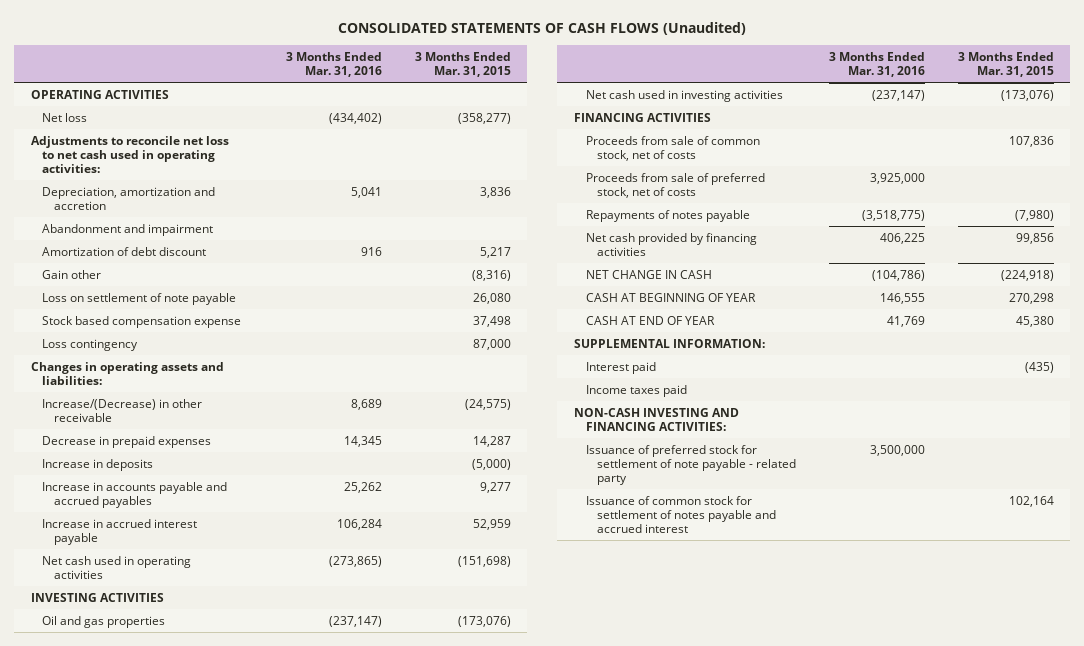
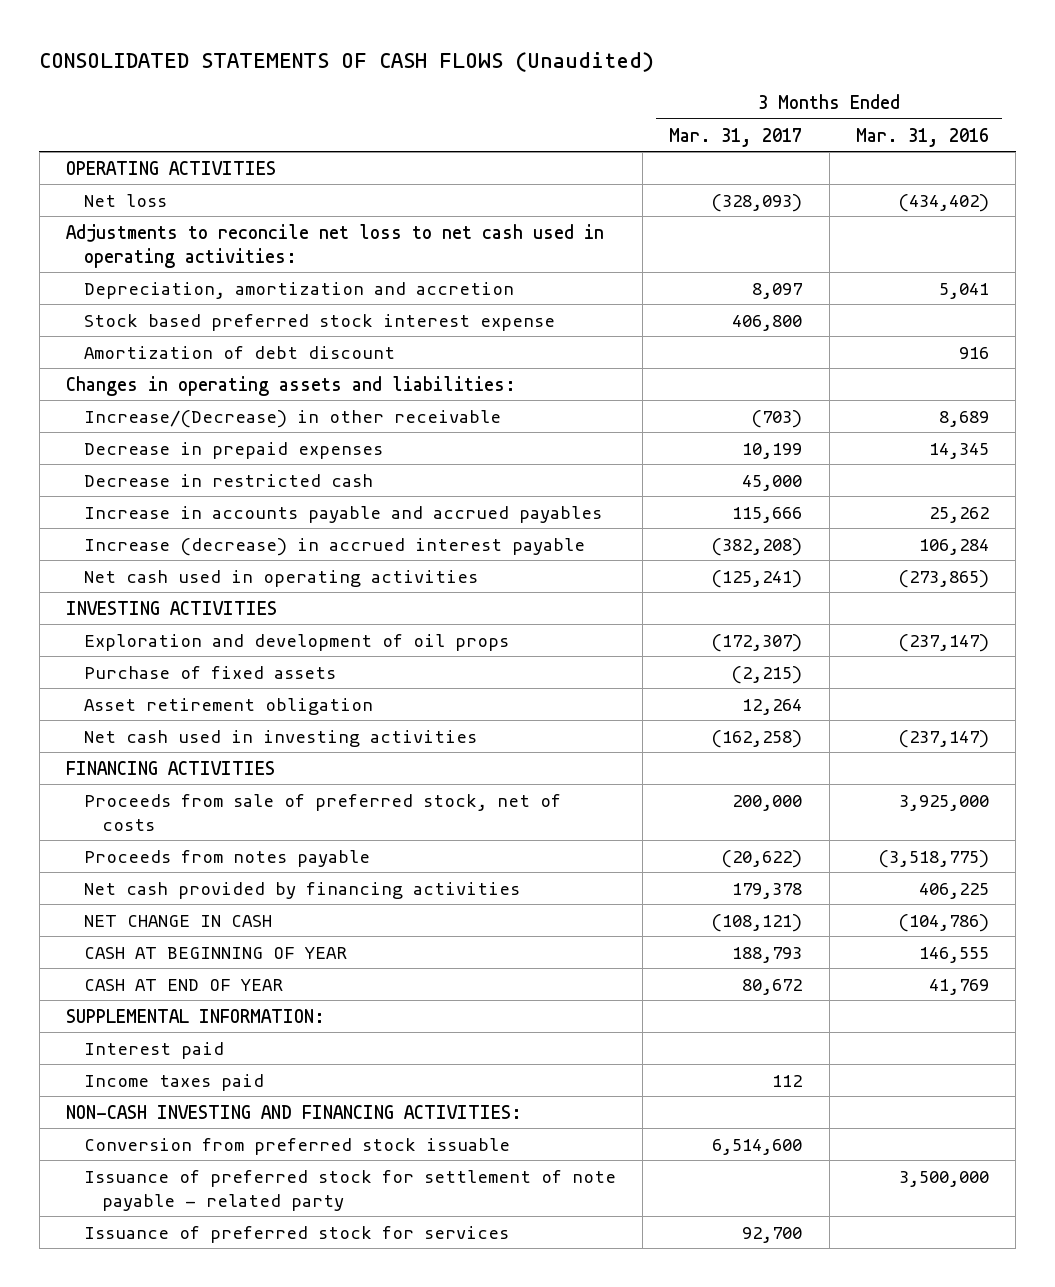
[414,52,511,78] 3 Months Ended Mar. 31, 2015 -> none
none -> [669,127,803,147] Mar. 31, 2017
[42,223,214,236] Abandonment and impairment -> none
none -> [84,313,556,331] Stock based preferred stock interest expense
[42,269,102,279] Gain other -> none
[42,292,237,305] Loss on settlement of note payable -> none
[42,315,242,328] Stock based compensation expense -> none
[42,338,139,351] Loss contingency -> none
[42,458,154,471] Increase in deposits -> none
none -> [84,473,374,487] Decrease in restricted cash
[42,518,198,545] Increase in accrued interest payable -> [84,537,586,556] Increase (decrease) in accrued interest payable
[42,615,166,628] Oil and gas properties -> [84,633,510,651] Exploration and development of oil props
none -> [84,665,337,679] Purchase of fixed assets
none -> [84,697,374,715] Asset retirement obligation
[585,135,760,161] Proceeds from sale of common stock, net of costs -> none
[585,209,750,222] Repayments of notes payable -> [84,849,371,867] Proceeds from notes payable
none -> [84,1137,511,1155] Conversion from preferred stock issuable
[585,495,777,534] Issuance of common stock for settlement of notes payable and accrued interest -> none
none -> [84,1225,510,1243] Issuance of preferred stock for services

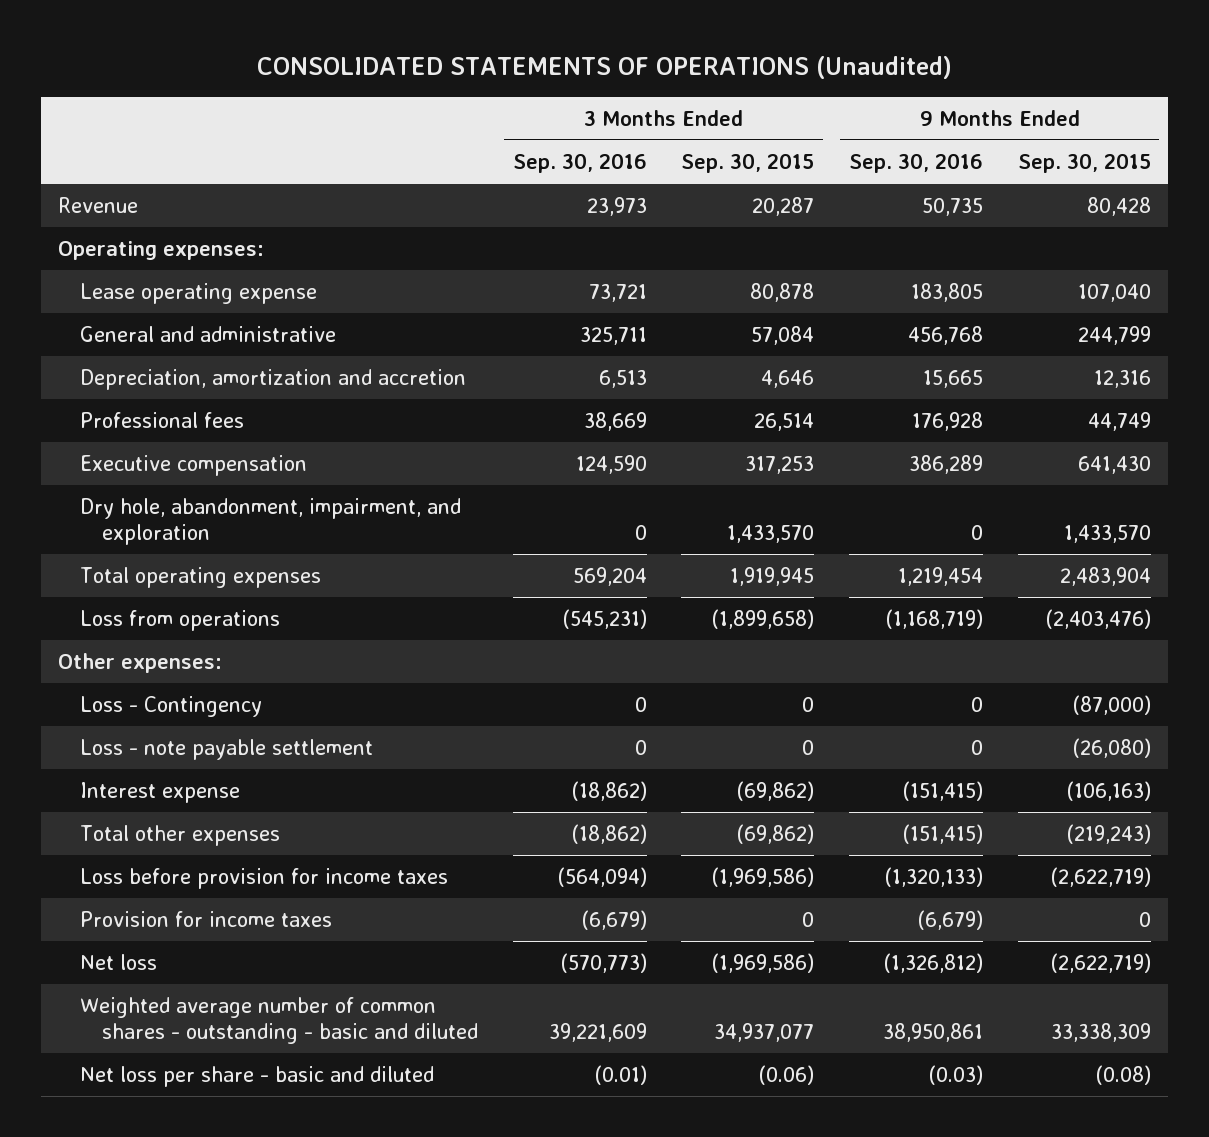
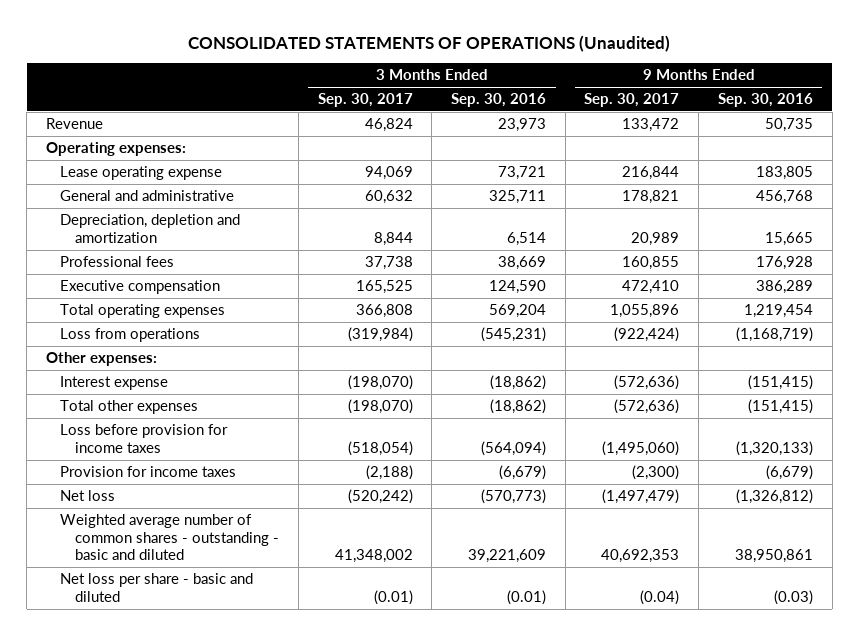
[681,152,815,173] Sep. 30, 2015 -> none
[1017,152,1151,173] Sep. 30, 2015 -> none
none -> [317,93,413,108] Sep. 30, 2017
none -> [584,93,680,108] Sep. 30, 2017
[80,369,467,391] Depreciation, amortization and accretion -> [60,214,241,243] Depreciation, depletion and amortization
[598,370,647,389] 6,513 -> [506,231,546,246] 6,514
[80,498,462,546] Dry hole, abandonment, impairment, and exploration -> none
[80,696,263,718] Loss - Contingency -> none
[80,739,374,761] Loss - note payable settlement -> none

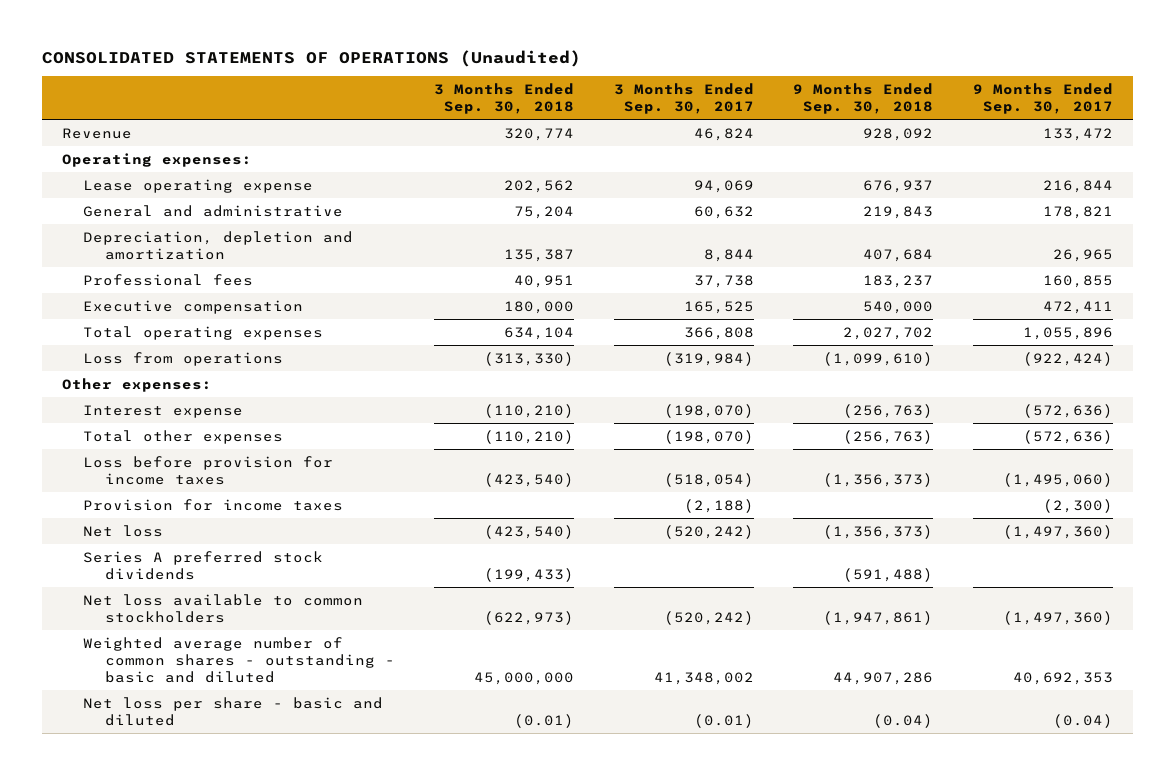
[450,93,546,108] Sep. 30, 2016 -> none
[717,93,813,108] Sep. 30, 2016 -> none
none -> [434,83,575,114] 3 Months Ended Sep. 30, 2018
none -> [793,83,934,114] 9 Months Ended Sep. 30, 2018
[631,231,680,246] 20,989 -> [1053,248,1114,262] 26,965
[622,280,680,295] 472,410 -> [1043,300,1114,314] 472,411
[602,489,680,505] (1,497,479) -> [1003,524,1114,539] (1,497,360)
none -> [83,550,324,580] Series A preferred stock dividends
none -> [83,593,364,623] Net loss available to common stockholders

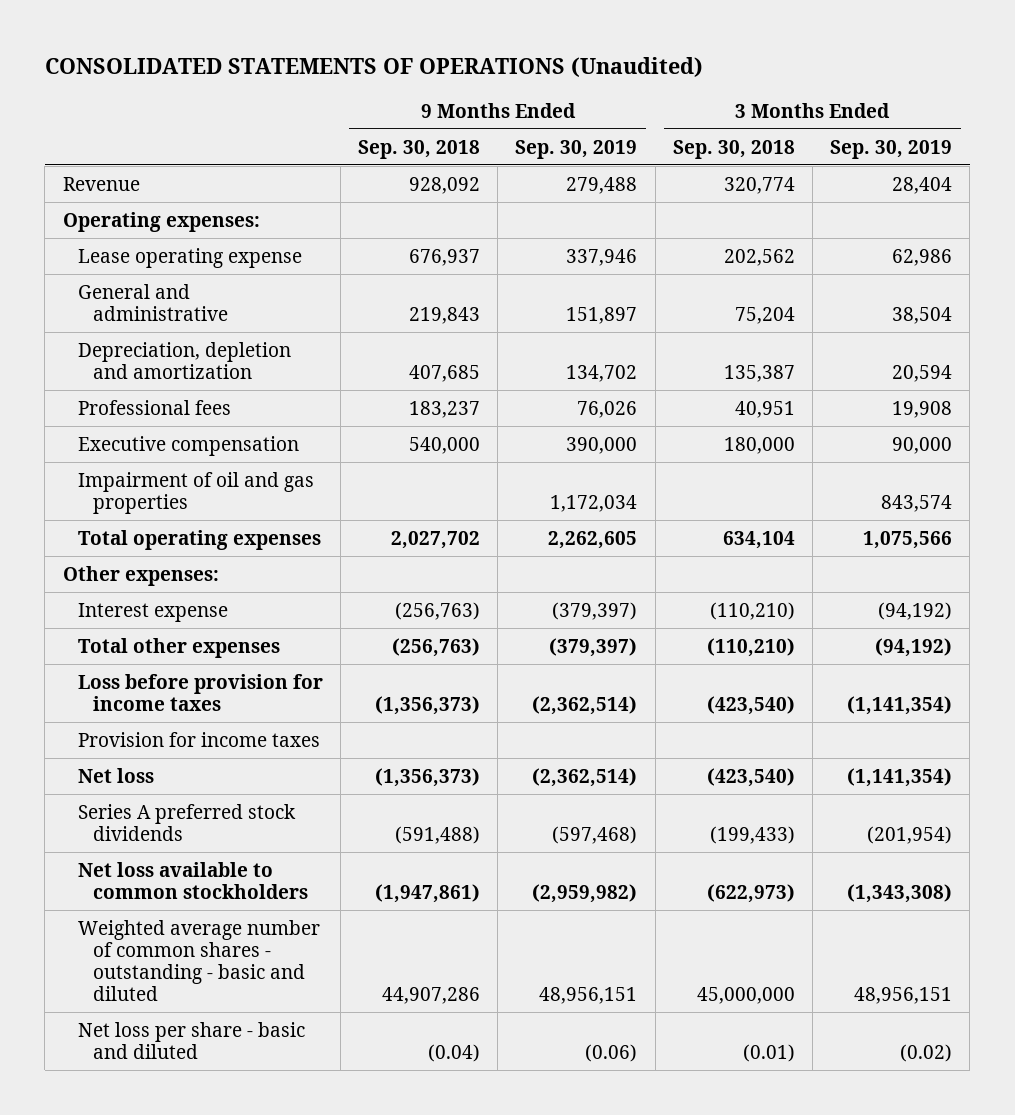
[613,83,754,114] 3 Months Ended Sep. 30, 2017 -> none
[973,83,1114,114] 9 Months Ended Sep. 30, 2017 -> none
none -> [515,139,638,159] Sep. 30, 2019
none -> [830,139,953,159] Sep. 30, 2019
[863,248,934,262] 407,684 -> [409,364,481,382] 407,685
none -> [77,471,314,514] Impairment of oil and gas properties
[83,351,284,366] Loss from operations -> none

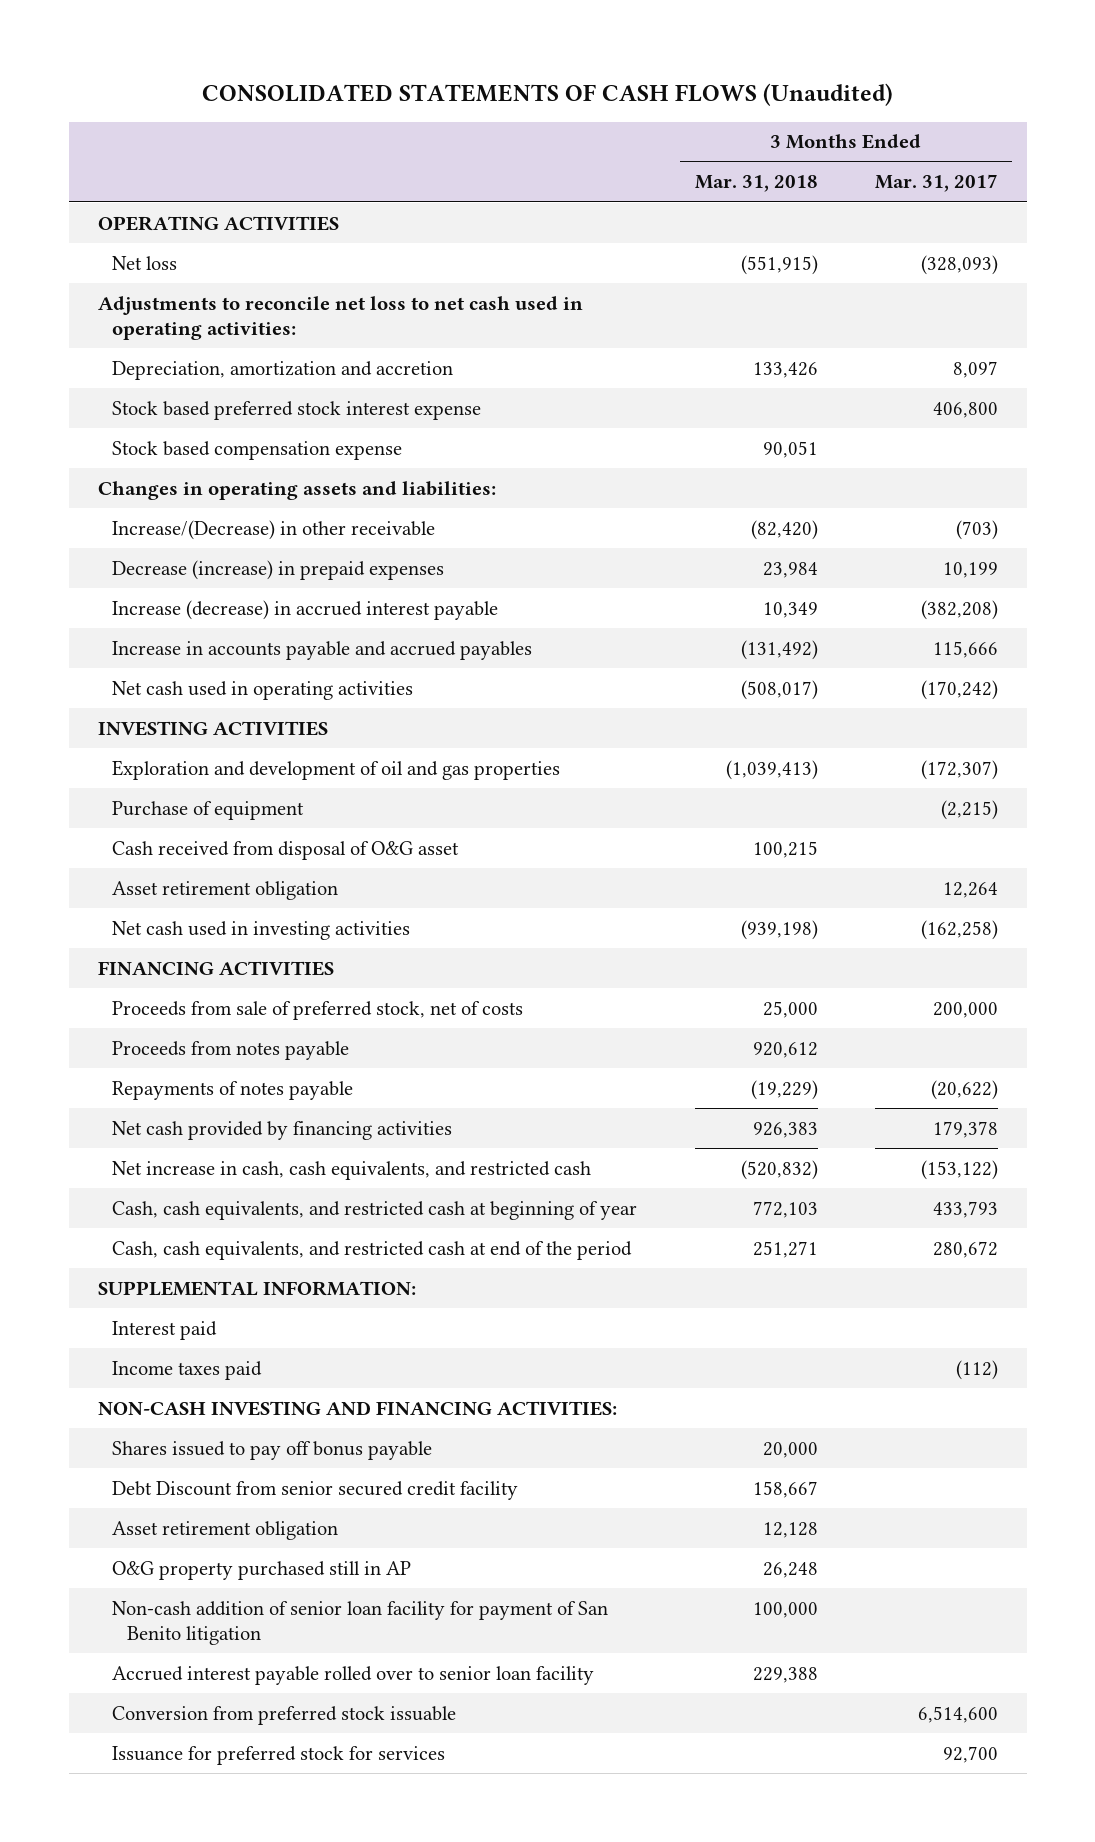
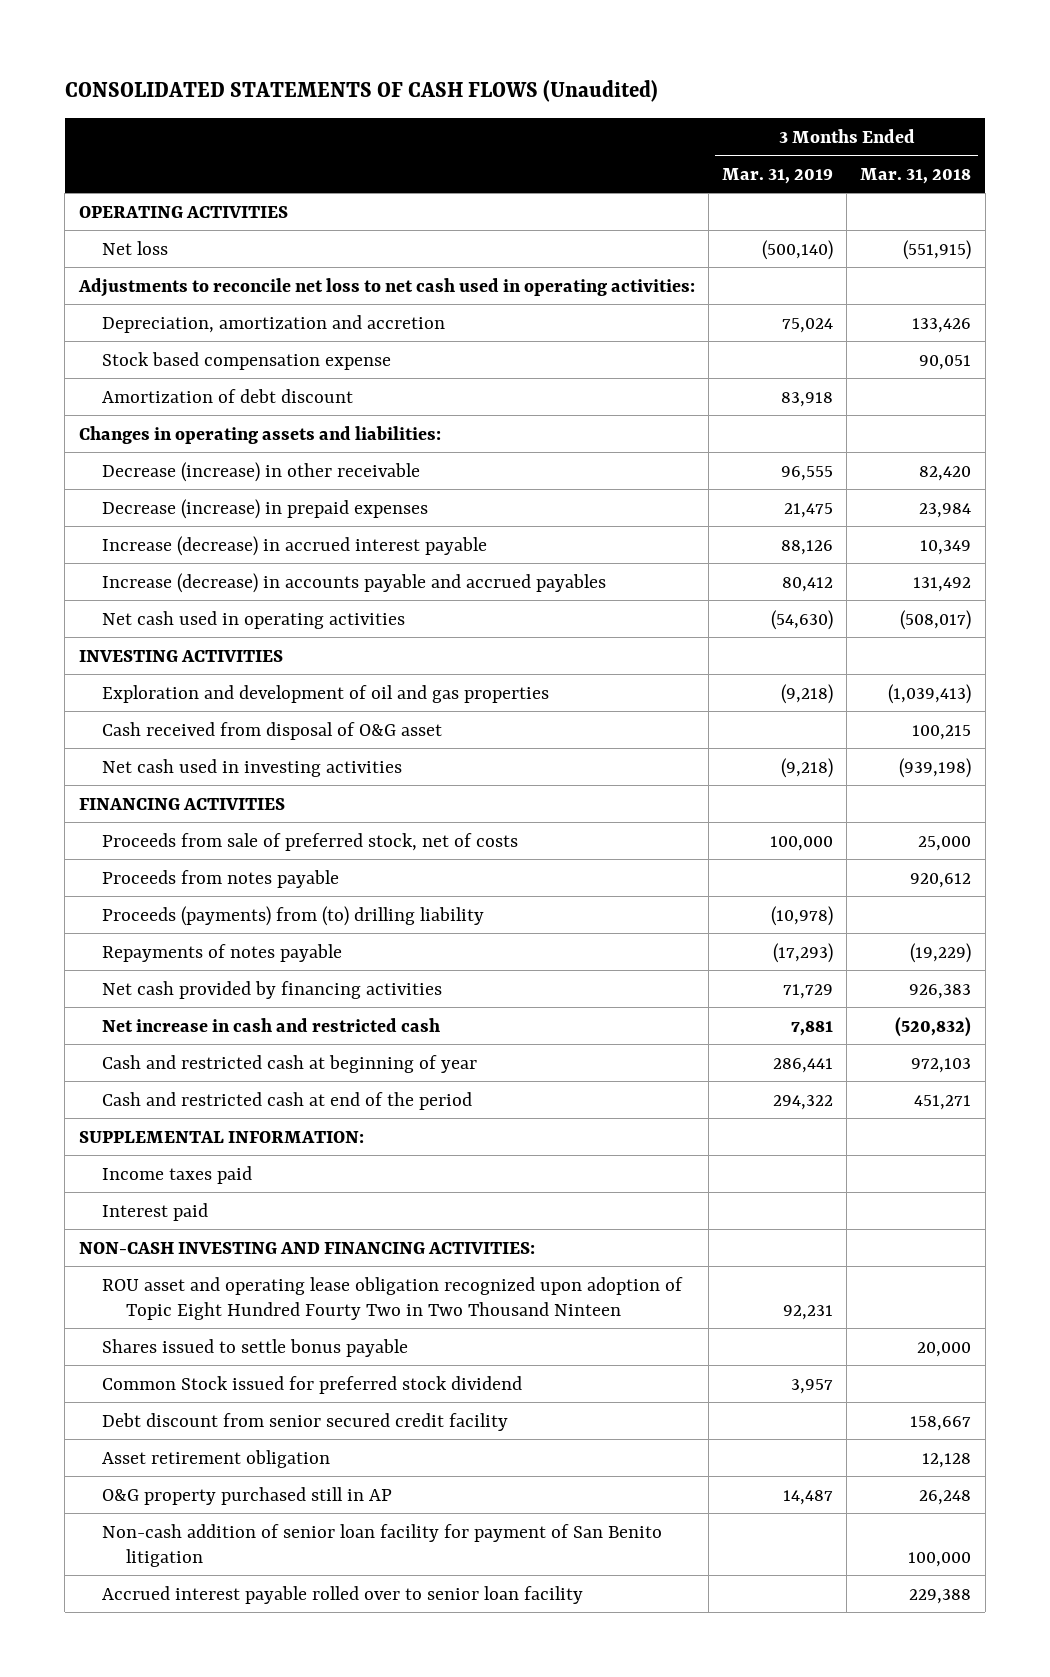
[874,174,998,193] Mar. 31, 2017 -> none
none -> [721,167,833,184] Mar. 31, 2019
[112,400,482,420] Stock based preferred stock interest expense -> none
none -> [102,388,354,403] Amortization of debt discount
[112,519,436,540] Increase/(Decrease) in other receivable -> [102,461,421,482] Decrease (increase) in other receivable
[750,519,818,540] (82,420) -> [919,465,972,481] 82,420
[112,640,533,660] Increase in accounts payable and accrued payables -> [102,572,607,593] Increase (decrease) in accounts payable and accrued payables
[740,639,818,660] (131,492) -> [913,576,972,592] 131,492
[112,800,305,820] Purchase of equipment -> none
[112,880,339,900] Asset retirement obligation -> none
none -> [102,905,485,926] Proceeds (payments) from (to) drilling liability
[112,1160,592,1180] Net increase in cash, cash equivalents, and restricted cash -> [102,1017,441,1032] Net increase in cash and restricted cash
[112,1200,638,1220] Cash, cash equivalents, and restricted cash at beginning of year -> [102,1054,478,1073] Cash and restricted cash at beginning of year
[752,1200,818,1218] 772,103 -> [911,1057,972,1073] 972,103
[112,1240,633,1260] Cash, cash equivalents, and restricted cash at end of the period -> [102,1091,473,1110] Cash and restricted cash at end of the period
[752,1240,818,1258] 251,271 -> [914,1094,972,1110] 451,271
[112,1320,218,1340] Interest paid -> [102,1202,209,1221] Interest paid
none -> [102,1276,684,1320] ROU asset and operating lease obligation recognized upon adoption of Topic Eight Hundred Fourty Two in Two Thousand Ninteen
[112,1440,433,1460] Shares issued to pay off bonus payable -> [102,1338,409,1357] Shares issued to settle bonus payable
none -> [102,1375,523,1394] Common Stock issued for preferred stock dividend
[112,1480,519,1500] Debt Discount from senior secured credit facility -> [102,1412,509,1431] Debt discount from senior secured credit facility
[112,1705,457,1725] Conversion from preferred stock issuable -> none
[112,1745,446,1765] Issuance for preferred stock for services -> none

